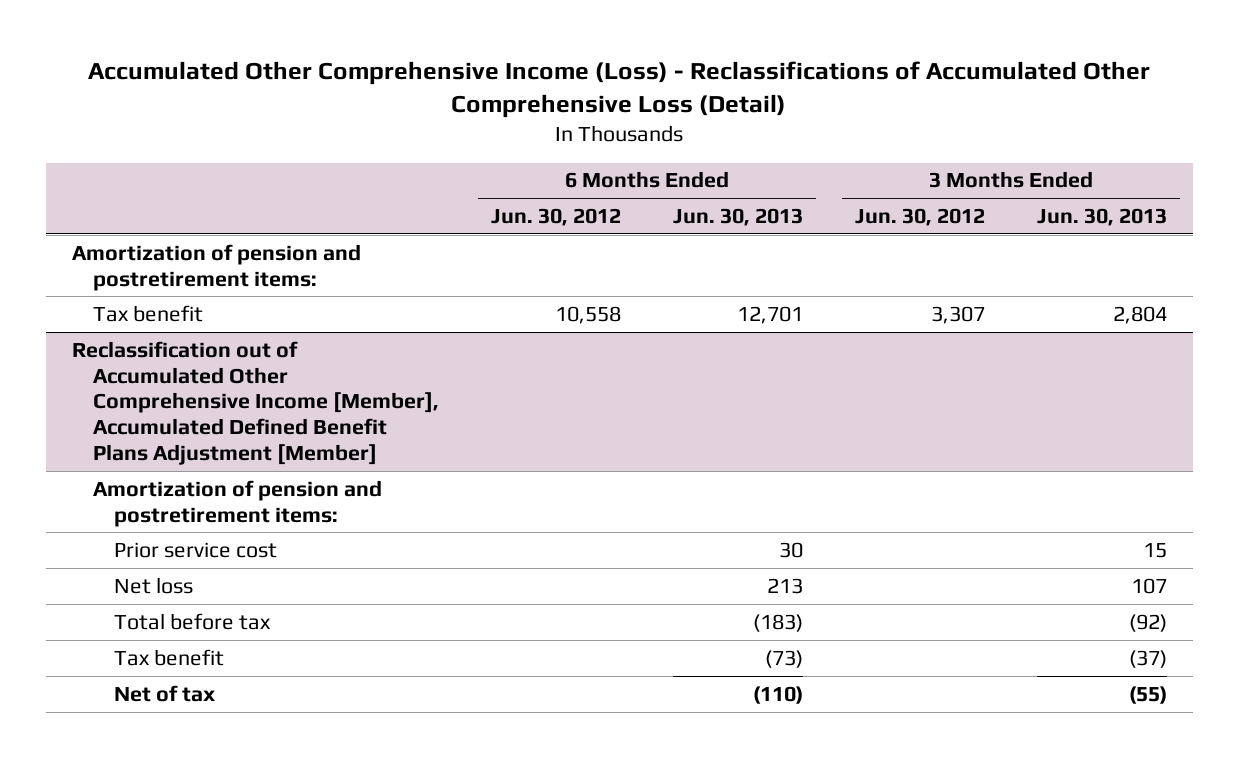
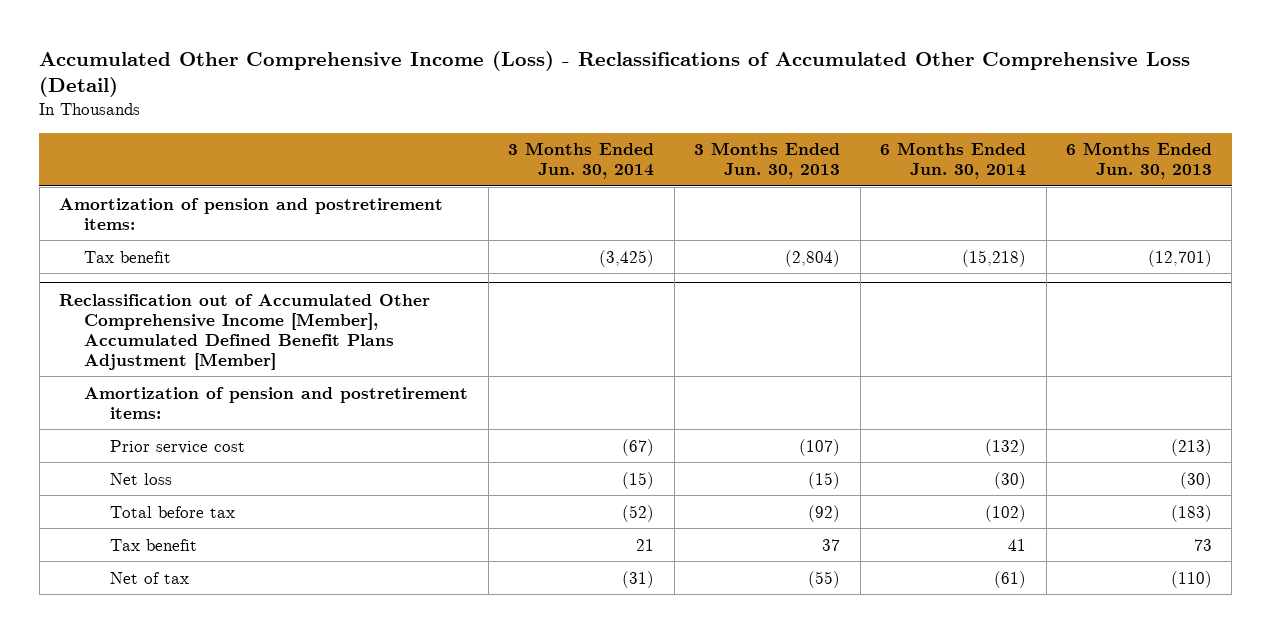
[490,207,621,226] Jun. 30, 2012 -> none
[854,207,985,226] Jun. 30, 2012 -> none
none -> [508,142,655,180] 3 Months Ended Jun. 30, 2014
none -> [880,142,1027,180] 6 Months Ended Jun. 30, 2014
[736,305,803,324] 12,701 -> [1148,249,1213,267] (12,701)
[1113,305,1168,324] 2,804 -> [785,249,841,267] (2,804)
[778,541,803,558] 30 -> [1171,438,1213,456] (213)
[1143,542,1168,558] 15 -> [799,438,841,456] (107)
[766,577,803,594] 213 -> [1180,471,1213,489] (30)
[1131,577,1168,594] 107 -> [808,471,841,489] (15)
[764,649,803,668] (73) -> [1194,538,1213,551] 73
[1129,649,1168,668] (37) -> [822,538,841,551] 37

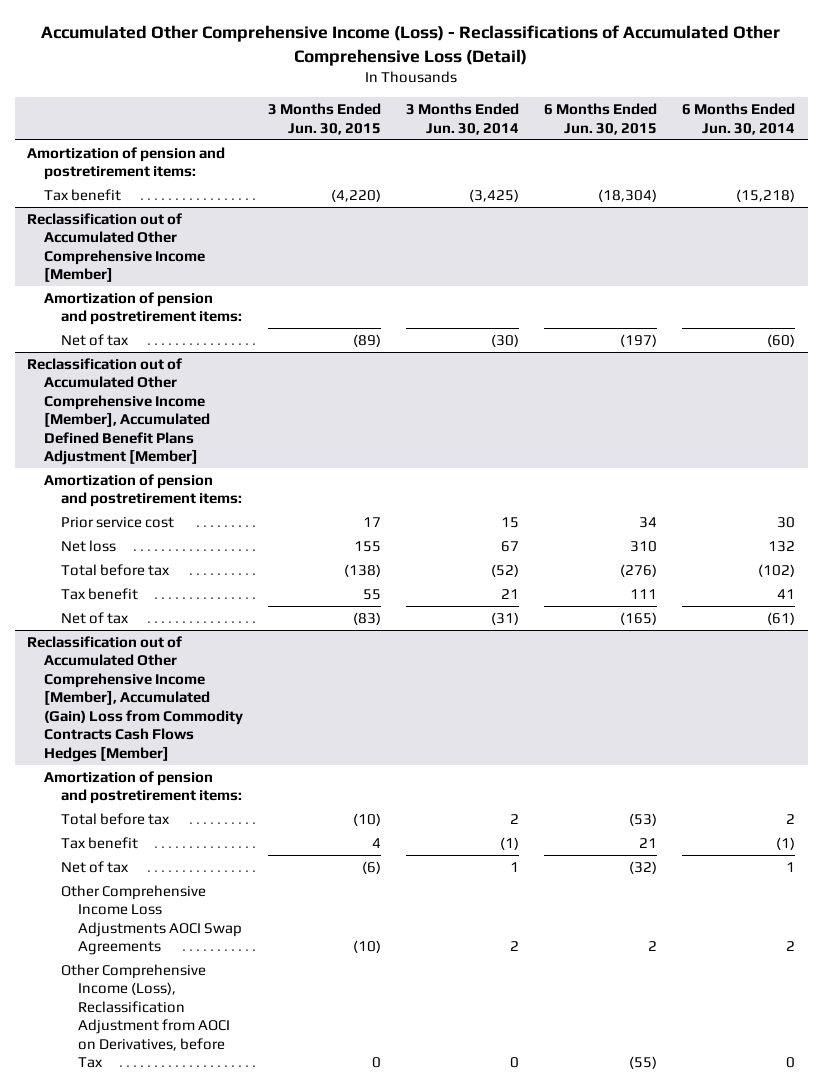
[694,142,841,180] 3 Months Ended Jun. 30, 2013 -> none
[1066,142,1213,180] 6 Months Ended Jun. 30, 2013 -> none
none -> [268,103,382,135] 3 Months Ended Jun. 30, 2015
none -> [544,103,658,135] 6 Months Ended Jun. 30, 2015
none -> [27,212,206,283] Reclassification out of Accumulated Other Comprehensive Income [Member]
none -> [44,291,242,326] Amortization of pension and postretirement items:
none -> [60,333,129,346] Net of tax
[622,438,655,456] (67) -> [501,516,520,528] 15
[985,438,1027,456] (132) -> [777,516,796,528] 30
[622,471,655,489] (15) -> [501,540,520,552] 67
[994,471,1027,489] (30) -> [768,540,796,552] 132
none -> [27,635,244,762] Reclassification out of Accumulated Other Comprehensive Income [Member], Accumulated (Gain) Loss from Commodity Contracts Cash Flows Hedges [Member]
none -> [44,770,242,805] Amortization of pension and postretirement items:
none -> [60,812,170,825] Total before tax
none -> [60,836,138,849] Tax benefit
none -> [60,860,129,873] Net of tax
none -> [60,884,242,956] Other Comprehensive Income Loss Adjustments AOCI Swap Agreements
none -> [60,963,230,1069] Other Comprehensive Income (Loss), Reclassification Adjustment from AOCI on Derivatives, before Tax

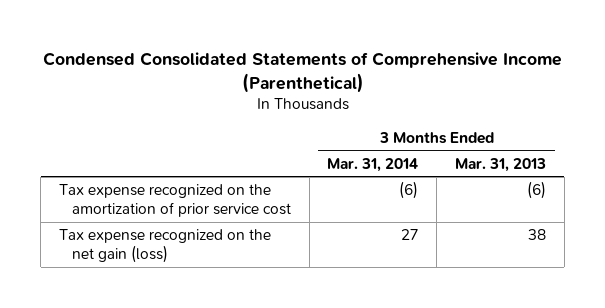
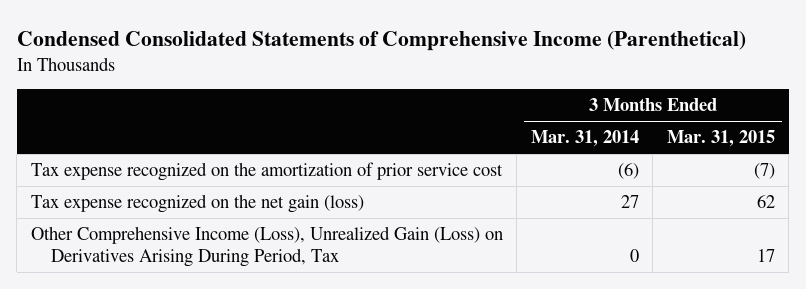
[454,157,546,172] Mar. 31, 2013 -> none
none -> [666,130,775,148] Mar. 31, 2015
none -> [30,226,503,268] Other Comprehensive Income (Loss), Unrealized Gain (Loss) on Derivatives Arising During Period, Tax

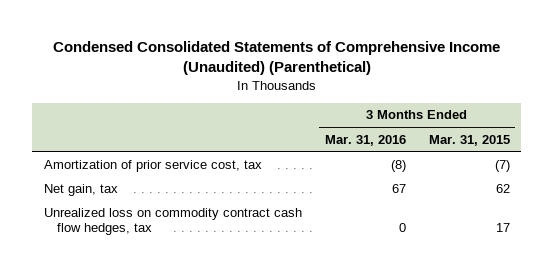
[16,30,746,51] Condensed Consolidated Statements of Comprehensive Income (Parenthetical) -> [52,41,500,76] Condensed Consolidated Statements of Comprehensive Income (Unaudited) (Parenthetical)
[530,130,639,148] Mar. 31, 2014 -> none
none -> [324,134,406,146] Mar. 31, 2016
[30,162,503,182] Tax expense recognized on the amortization of prior service cost -> [43,159,262,172] Amortization of prior service cost, tax
[30,194,364,214] Tax expense recognized on the net gain (loss) -> [43,183,118,196] Net gain, tax
[30,226,503,268] Other Comprehensive Income (Loss), Unrealized Gain (Loss) on Derivatives Arising During Period, Tax -> [43,207,302,235] Unrealized loss on commodity contract cash flow hedges, tax

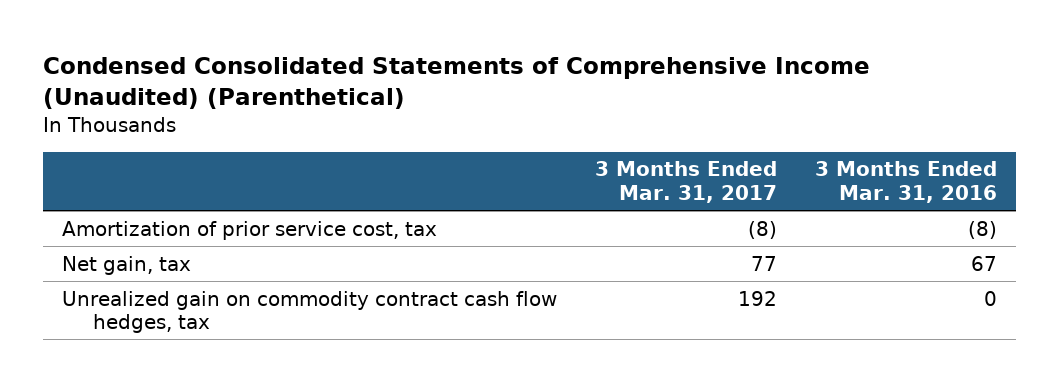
[428,134,510,146] Mar. 31, 2015 -> none
none -> [595,161,778,203] 3 Months Ended Mar. 31, 2017
[43,207,302,235] Unrealized loss on commodity contract cash flow hedges, tax -> [62,290,558,334] Unrealized gain on commodity contract cash flow hedges, tax

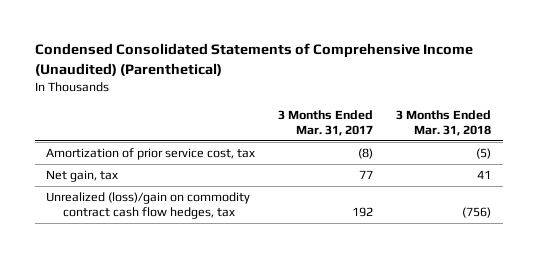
[814,161,997,203] 3 Months Ended Mar. 31, 2016 -> none
none -> [396,109,492,137] 3 Months Ended Mar. 31, 2018
[62,290,558,334] Unrealized gain on commodity contract cash flow hedges, tax -> [46,191,251,220] Unrealized (loss)/gain on commodity contract cash flow hedges, tax

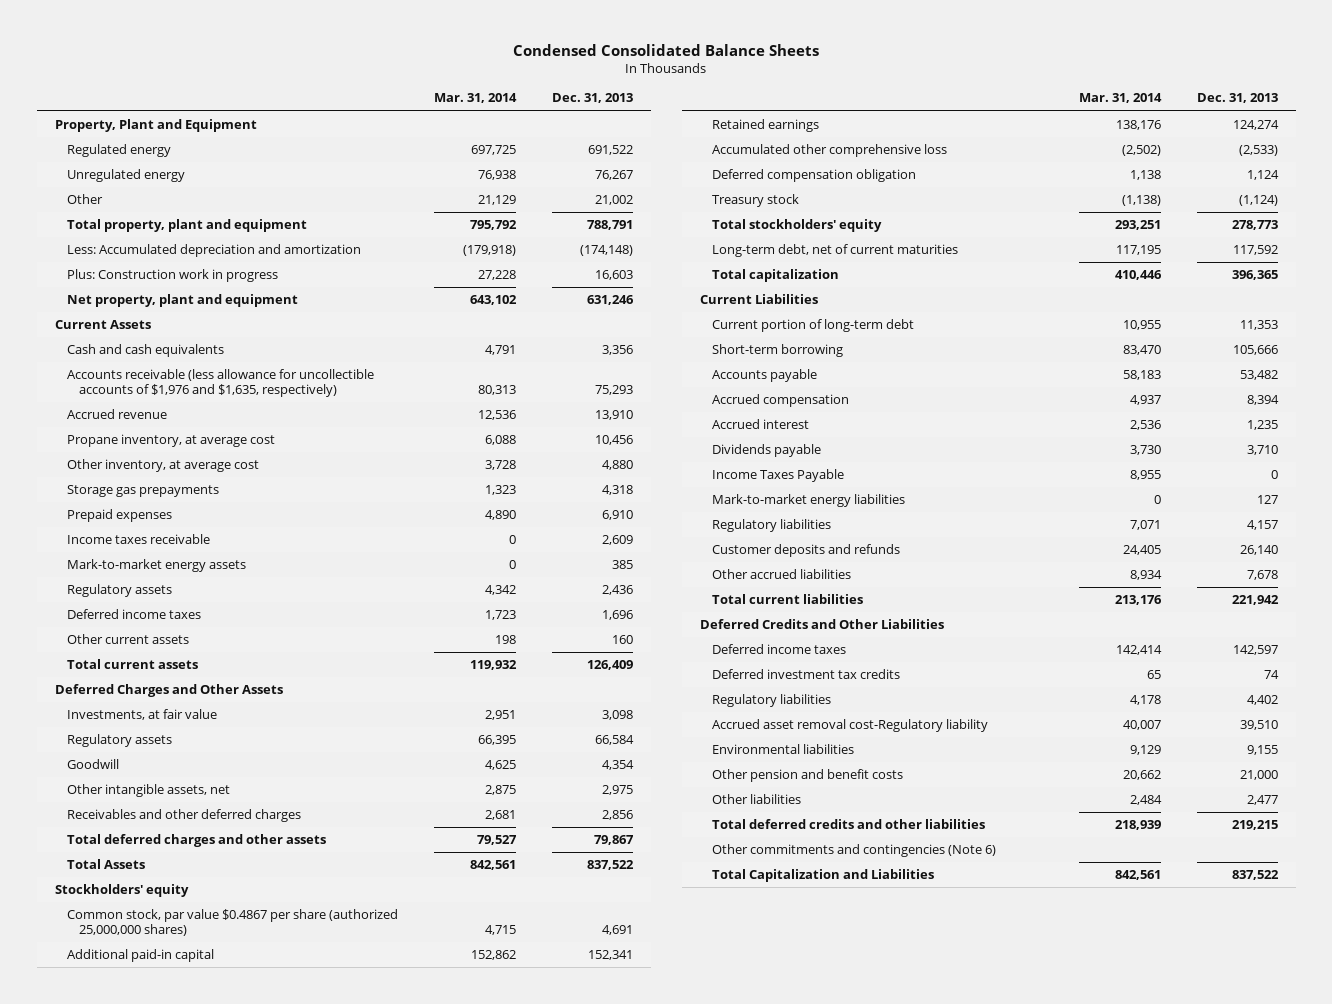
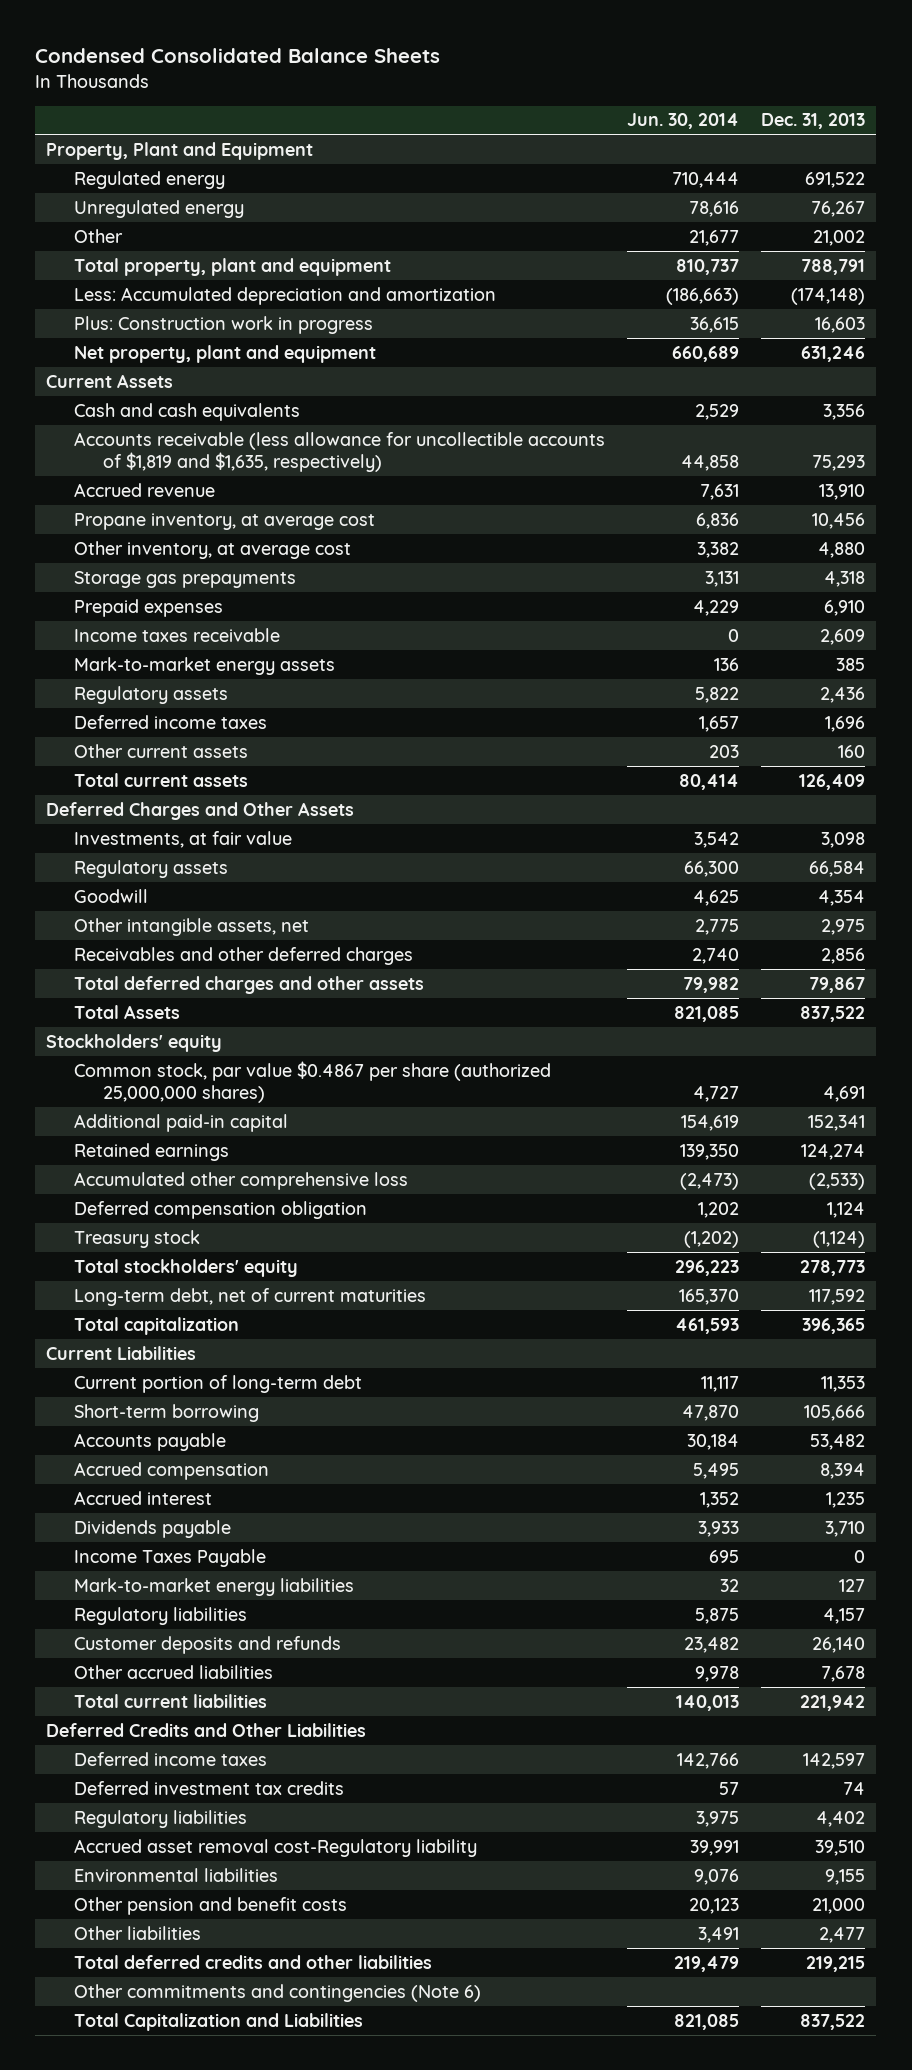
[433,93,517,104] Mar. 31, 2014 -> none
none -> [627,113,740,130] Jun. 30, 2014
[66,369,374,398] Accounts receivable (less allowance for uncollectible accounts of $1,976 and $1,635, respectively) -> [74,431,606,473] Accounts receivable (less allowance for uncollectible accounts of $1,819 and $1,635, respectively)

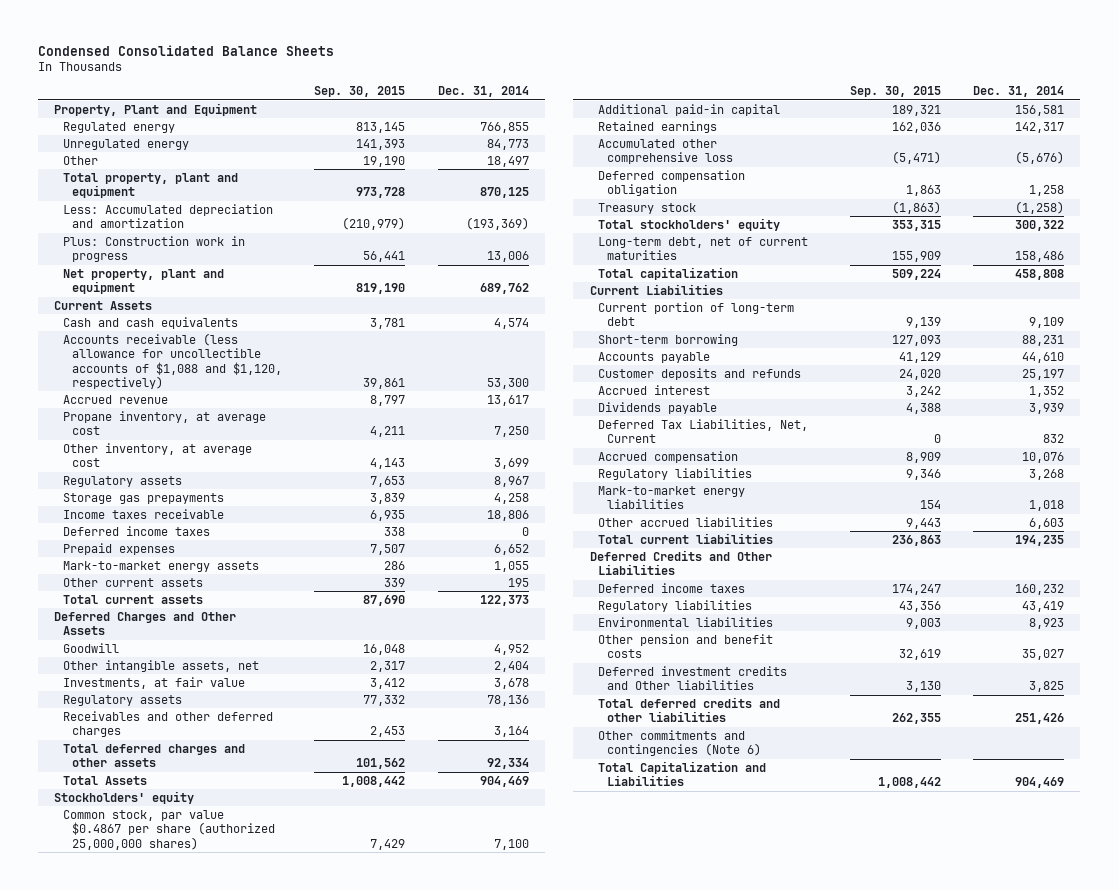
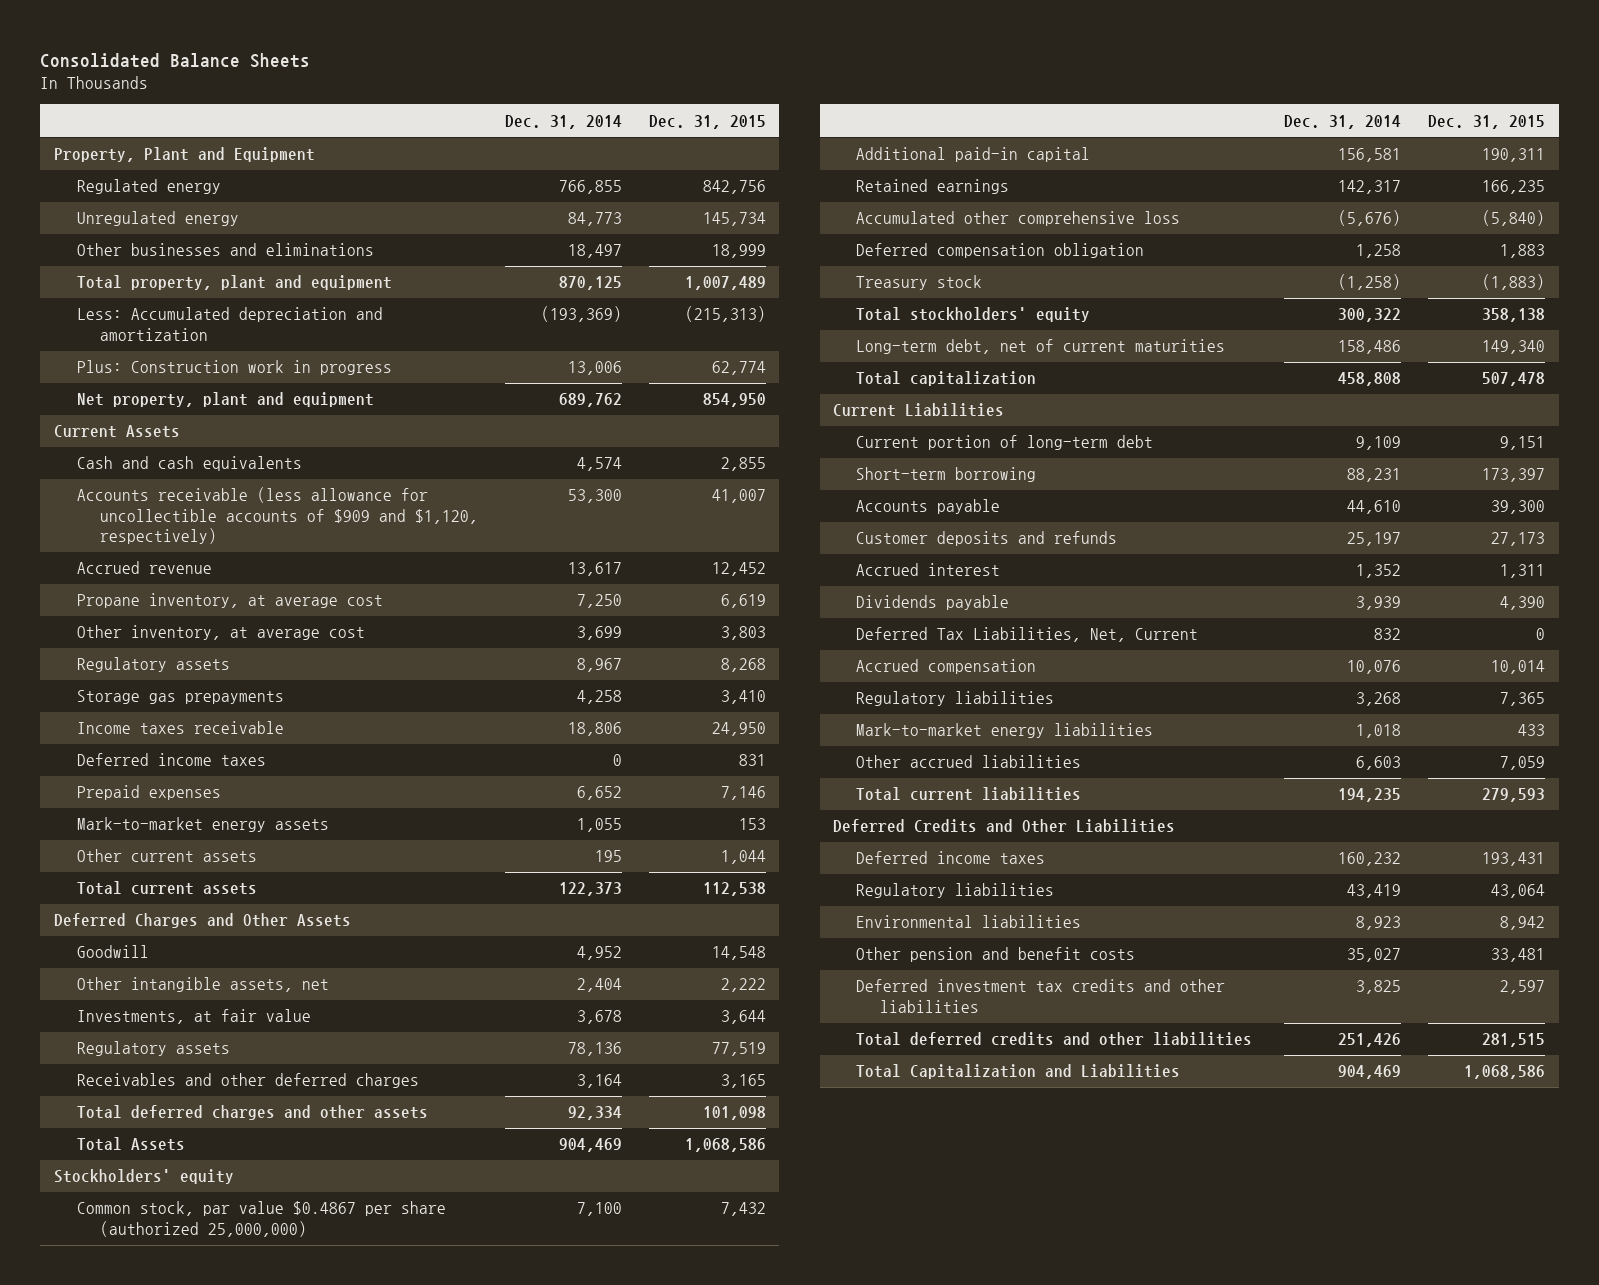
[38,44,335,56] Condensed Consolidated Balance Sheets -> [40,52,311,68] Consolidated Balance Sheets
[314,86,406,98] Sep. 30, 2015 -> none
none -> [648,114,766,129] Dec. 31, 2015
[63,155,99,165] Other -> [76,243,374,257] Other businesses and eliminations
[63,332,283,389] Accounts receivable (less allowance for uncollectible accounts of $1,088 and $1,120, respectively) -> [76,487,478,544] Accounts receivable (less allowance for uncollectible accounts of $909 and $1,120, respectively)
[63,809,276,850] Common stock, par value $0.4867 per share (authorized 25,000,000 shares) -> [76,1201,446,1237] Common stock, par value $0.4867 per share (authorized 25,000,000)
[598,665,788,691] Deferred investment credits and Other liabilities -> [856,979,1226,1013] Deferred investment tax credits and other liabilities
[598,729,762,757] Other commitments and contingencies (Note 6) -> none

